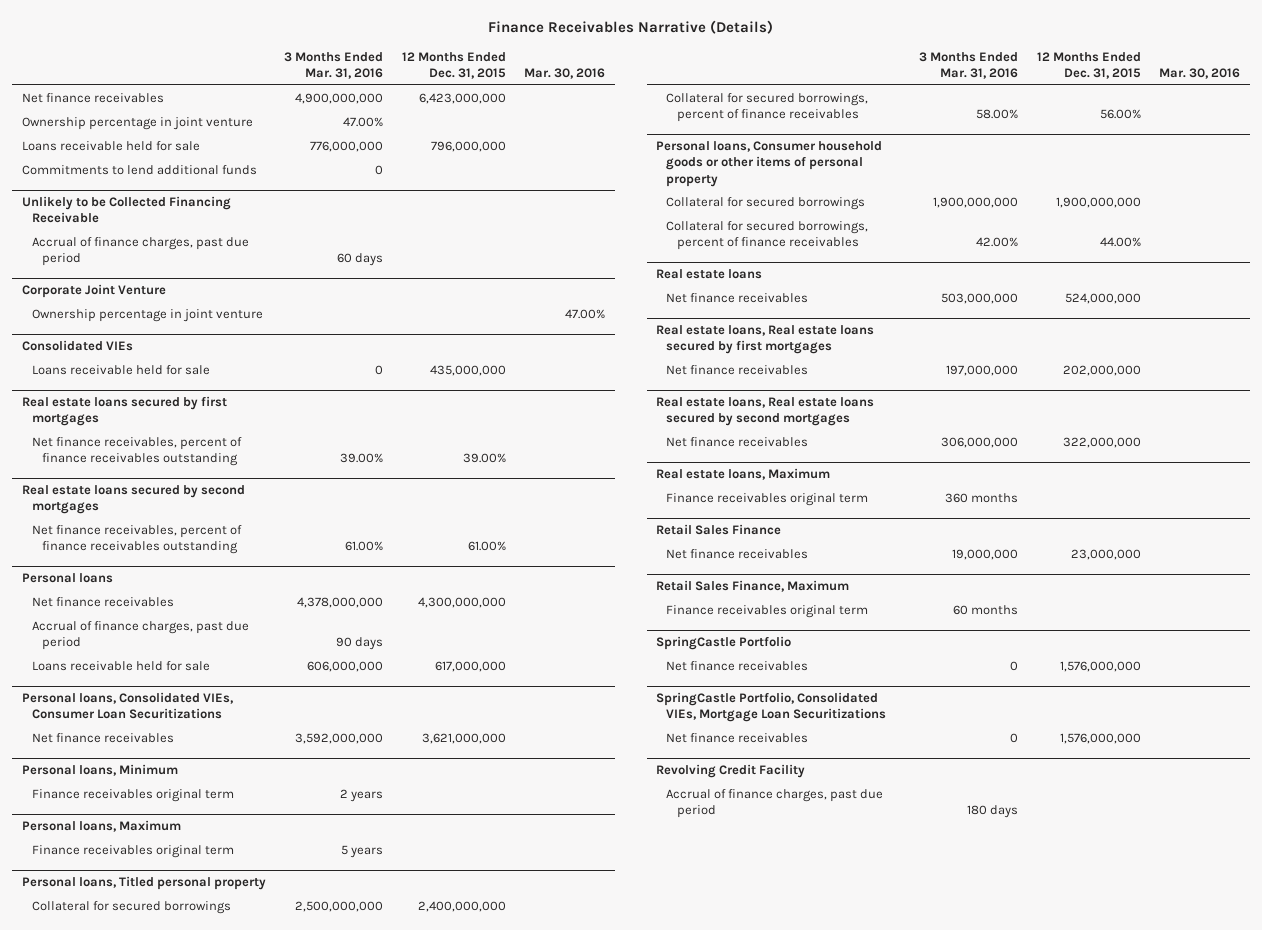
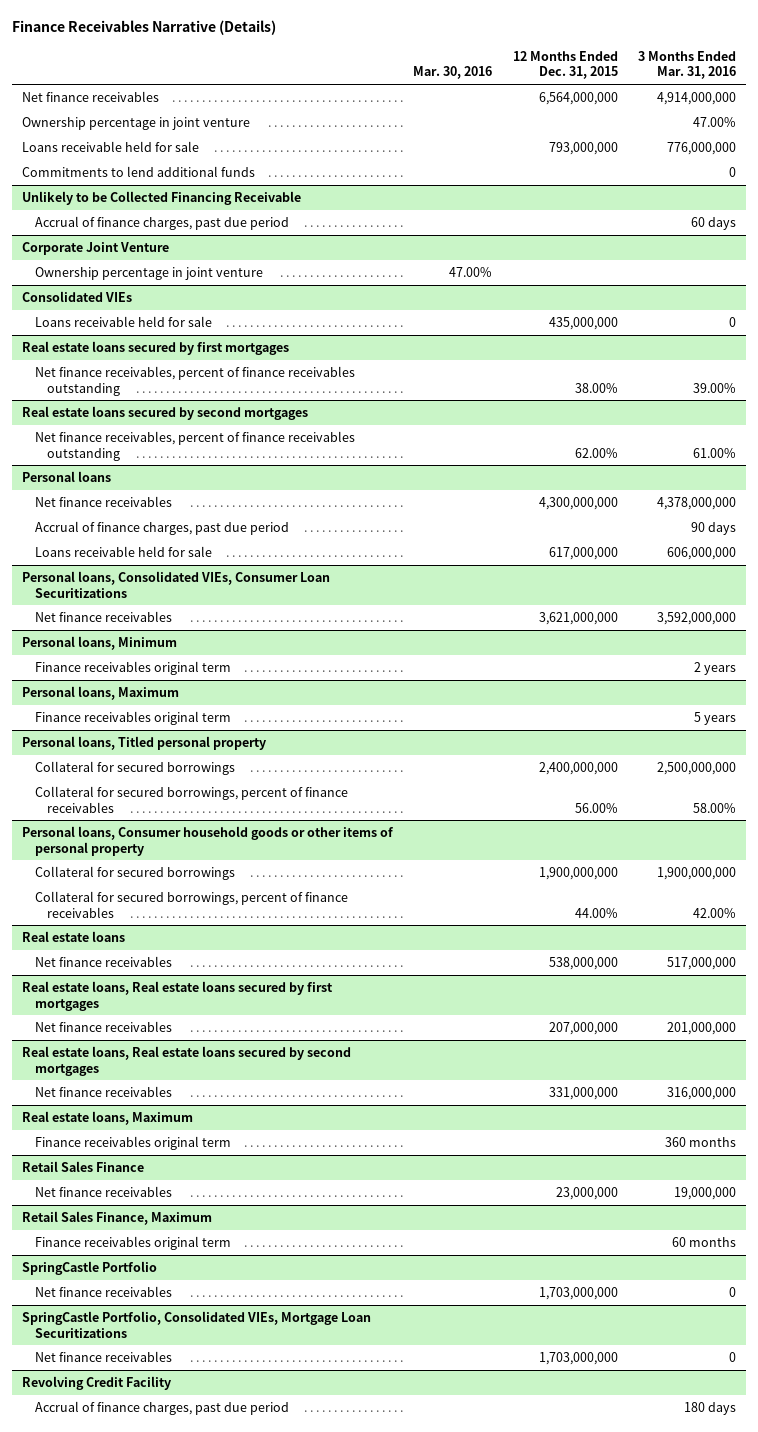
[295,92,384,104] 4,900,000,000 -> [656,91,736,105] 4,914,000,000
[418,92,506,104] 6,423,000,000 -> [538,91,618,105] 6,564,000,000
[430,140,506,152] 796,000,000 -> [548,141,618,155] 793,000,000
[462,453,506,464] 39.00% -> [574,382,618,393] 38.00%
[467,541,506,552] 61.00% -> [574,447,618,458] 62.00%
[940,292,1018,304] 503,000,000 -> [666,956,736,970] 517,000,000
[1064,292,1141,304] 524,000,000 -> [548,956,618,970] 538,000,000
[945,364,1018,376] 197,000,000 -> [666,1021,736,1035] 201,000,000
[1062,364,1141,376] 202,000,000 -> [548,1021,618,1035] 207,000,000
[940,436,1018,448] 306,000,000 -> [666,1086,736,1100] 316,000,000
[1062,436,1141,448] 322,000,000 -> [548,1086,618,1100] 331,000,000
[1059,660,1141,672] 1,576,000,000 -> [538,1286,618,1300] 1,703,000,000
[1059,732,1141,744] 1,576,000,000 -> [538,1351,618,1365] 1,703,000,000

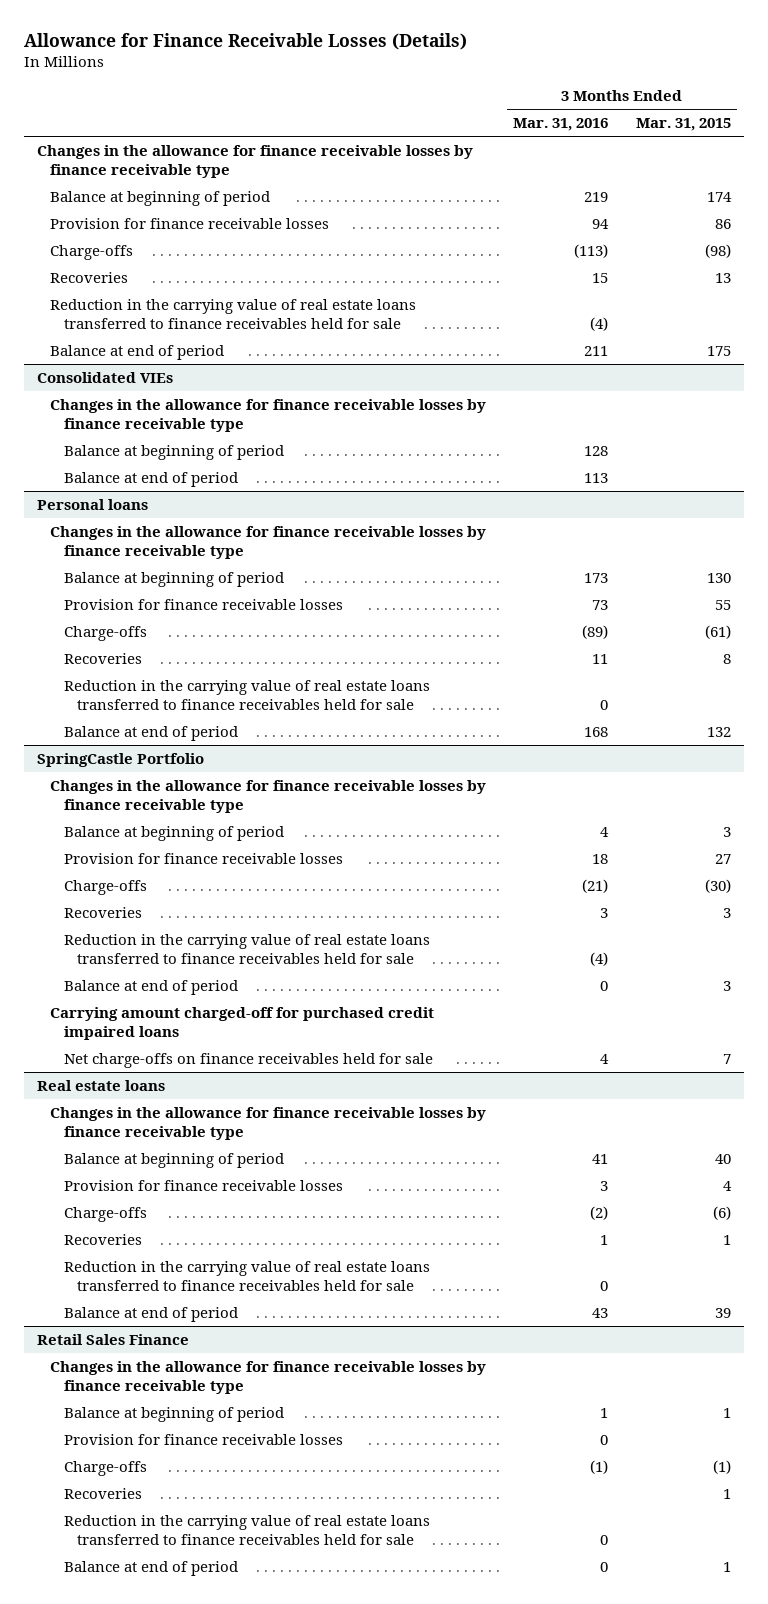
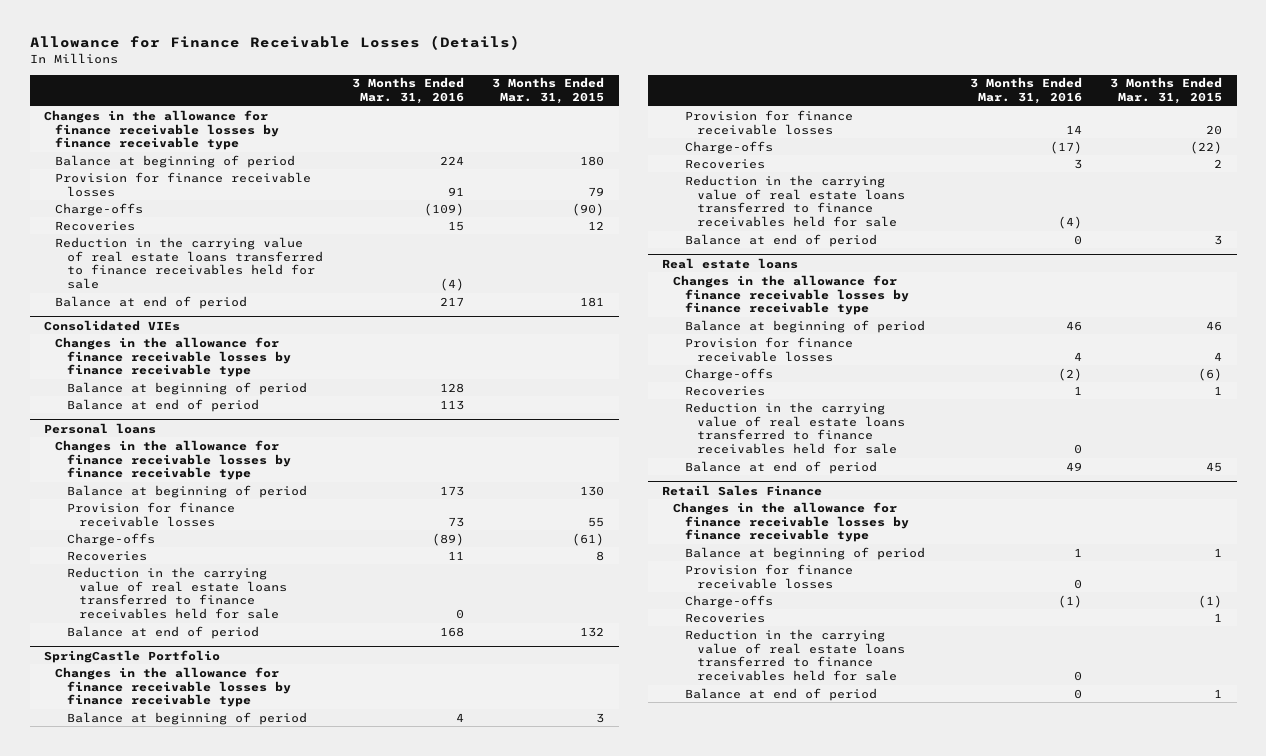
[584,191,609,202] 219 -> [439,155,464,165] 224
[706,191,732,202] 174 -> [580,155,605,166] 180
[592,218,610,229] 94 -> [447,186,464,196] 91
[714,218,731,229] 86 -> [588,186,605,196] 79
[574,243,609,258] (113) -> [423,202,464,216] (109)
[704,243,731,258] (98) -> [572,202,605,216] (90)
[714,272,731,283] 13 -> [588,220,605,230] 12
[584,345,609,356] 211 -> [439,296,464,306] 217
[706,345,731,356] 175 -> [580,296,605,307] 181
[592,853,609,864] 18 -> [1065,124,1082,134] 14
[714,853,731,864] 27 -> [1206,124,1223,135] 20
[582,878,609,893] (21) -> [1049,140,1082,154] (17)
[704,878,731,893] (30) -> [1190,140,1223,154] (22)
[722,907,731,918] 3 -> [1214,158,1223,168] 2
[50,1006,435,1041] Carrying amount charged-off for purchased credit impaired loans -> none
[63,1052,433,1068] Net charge-offs on finance receivables held for sale -> none
[592,1153,609,1164] 41 -> [1065,320,1082,331] 46
[714,1153,731,1164] 40 -> [1206,320,1223,331] 46
[600,1180,609,1191] 3 -> [1073,351,1082,361] 4
[592,1307,609,1318] 43 -> [1065,461,1082,471] 49
[714,1307,731,1318] 39 -> [1206,461,1223,472] 45

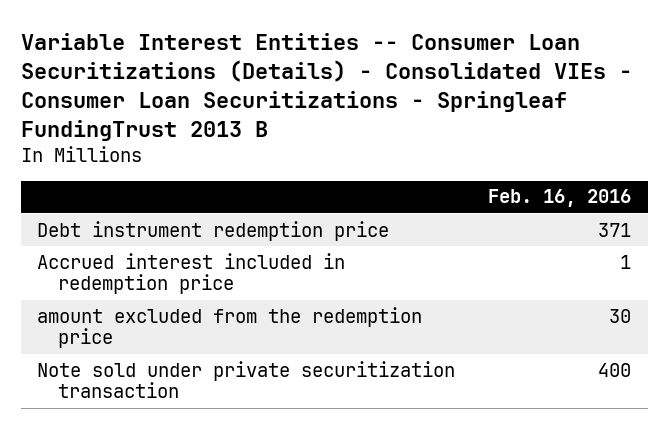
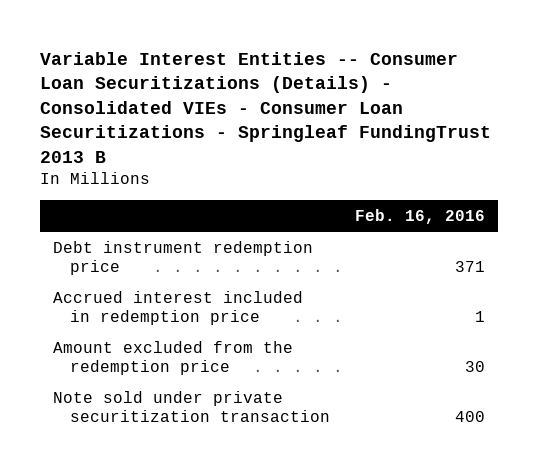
[37,306,423,349] amount excluded from the redemption price -> [53,340,294,375] Amount excluded from the redemption price

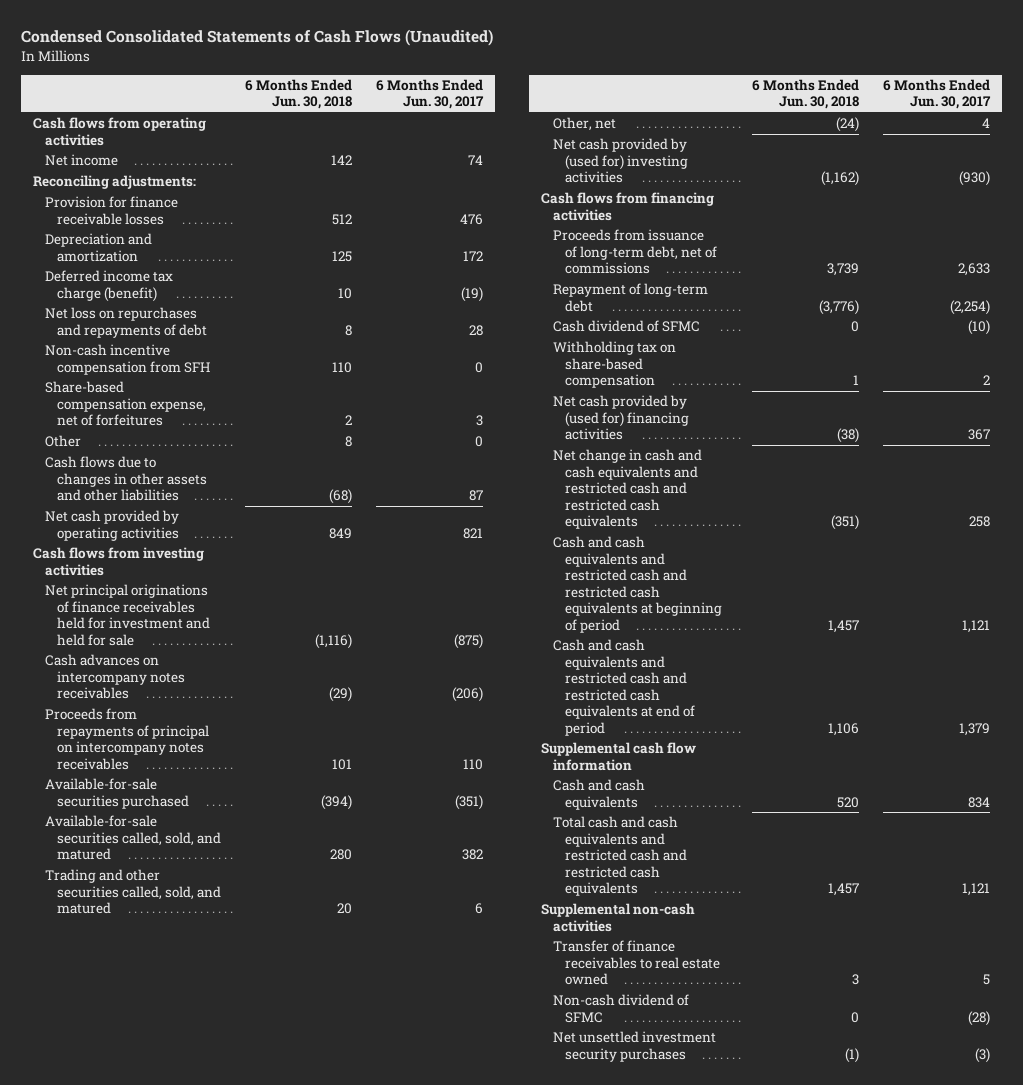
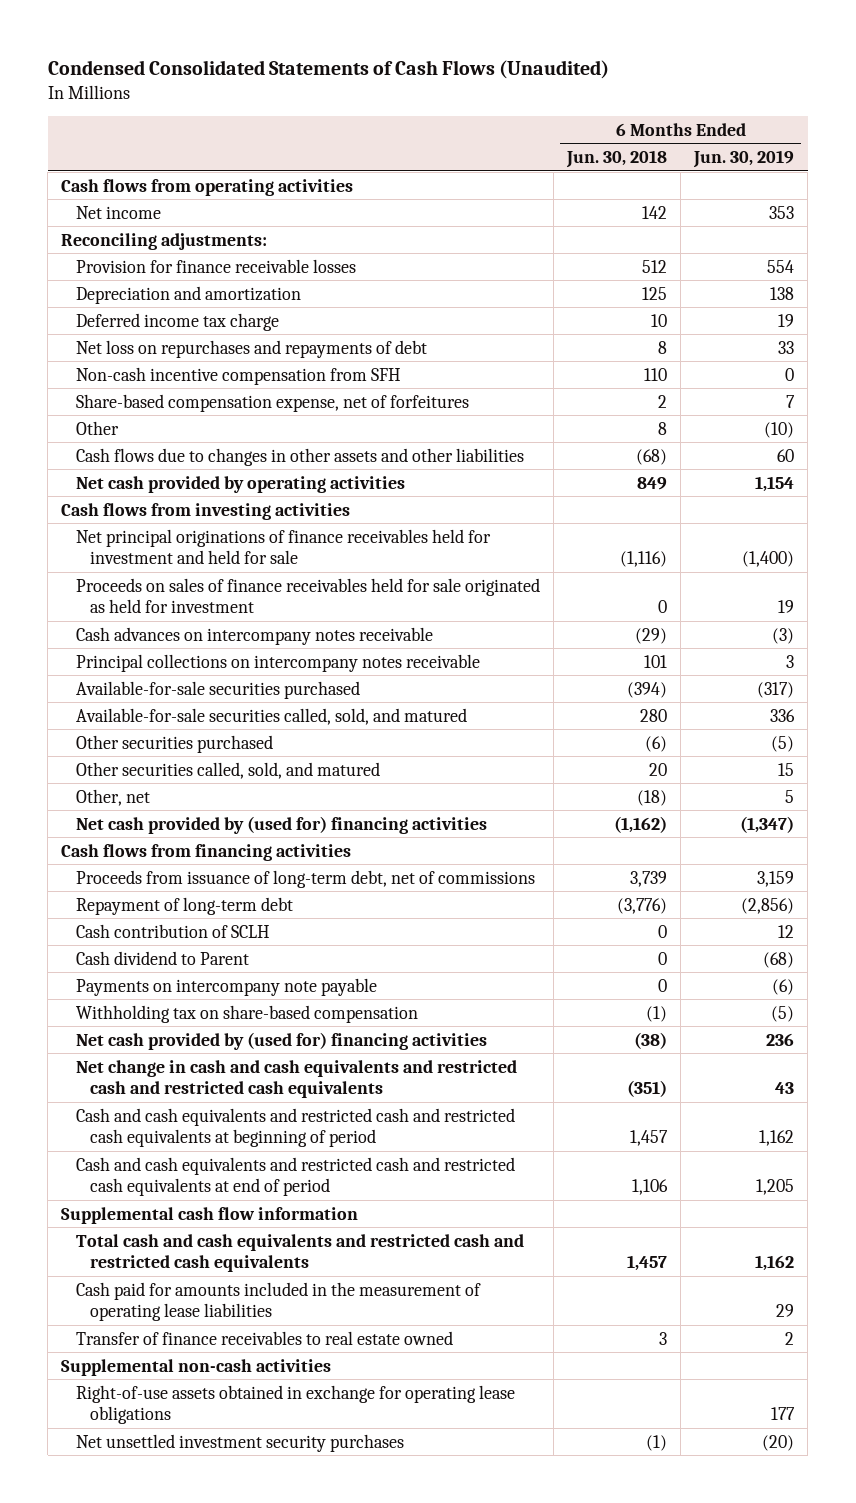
[375,78,484,110] 6 Months Ended Jun. 30, 2017 -> none
none -> [693,150,795,169] Jun. 30, 2019
[45,270,174,302] Deferred income tax charge (benefit) -> [75,312,279,331] Deferred income tax charge
none -> [75,577,540,614] Proceeds on sales of finance receivables held for sale originated as held for investment
[45,654,186,700] Cash advances on intercompany notes receivables -> [75,626,433,645] Cash advances on intercompany notes receivable
[45,708,210,770] Proceeds from repayments of principal on intercompany notes receivables -> [75,653,480,672] Principal collections on intercompany notes receivable
none -> [75,734,273,753] Other securities purchased
[45,869,222,915] Trading and other securities called, sold, and matured -> [75,761,380,779] Other securities called, sold, and matured
[836,117,860,133] (24) -> [636,789,667,806] (18)
[552,138,688,184] Net cash provided by (used for) investing activities -> [75,815,487,834] Net cash provided by (used for) financing activities
none -> [75,923,270,938] Cash contribution of SCLH
[552,320,700,333] Cash dividend of SFMC -> [75,950,249,965] Cash dividend to Parent
none -> [75,977,377,996] Payments on intercompany note payable
[853,375,860,386] 1 -> [645,1005,667,1022] (1)
[552,779,645,810] Cash and cash equivalents -> none
none -> [75,1281,481,1322] Cash paid for amounts included in the measurement of operating lease liabilities
[552,994,689,1023] Non-cash dividend of SFMC -> none
[540,903,695,932] Supplemental non-cash activities -> [61,1358,332,1376] Supplemental non-cash activities
none -> [75,1384,515,1425] Right-of-use assets obtained in exchange for operating lease obligations

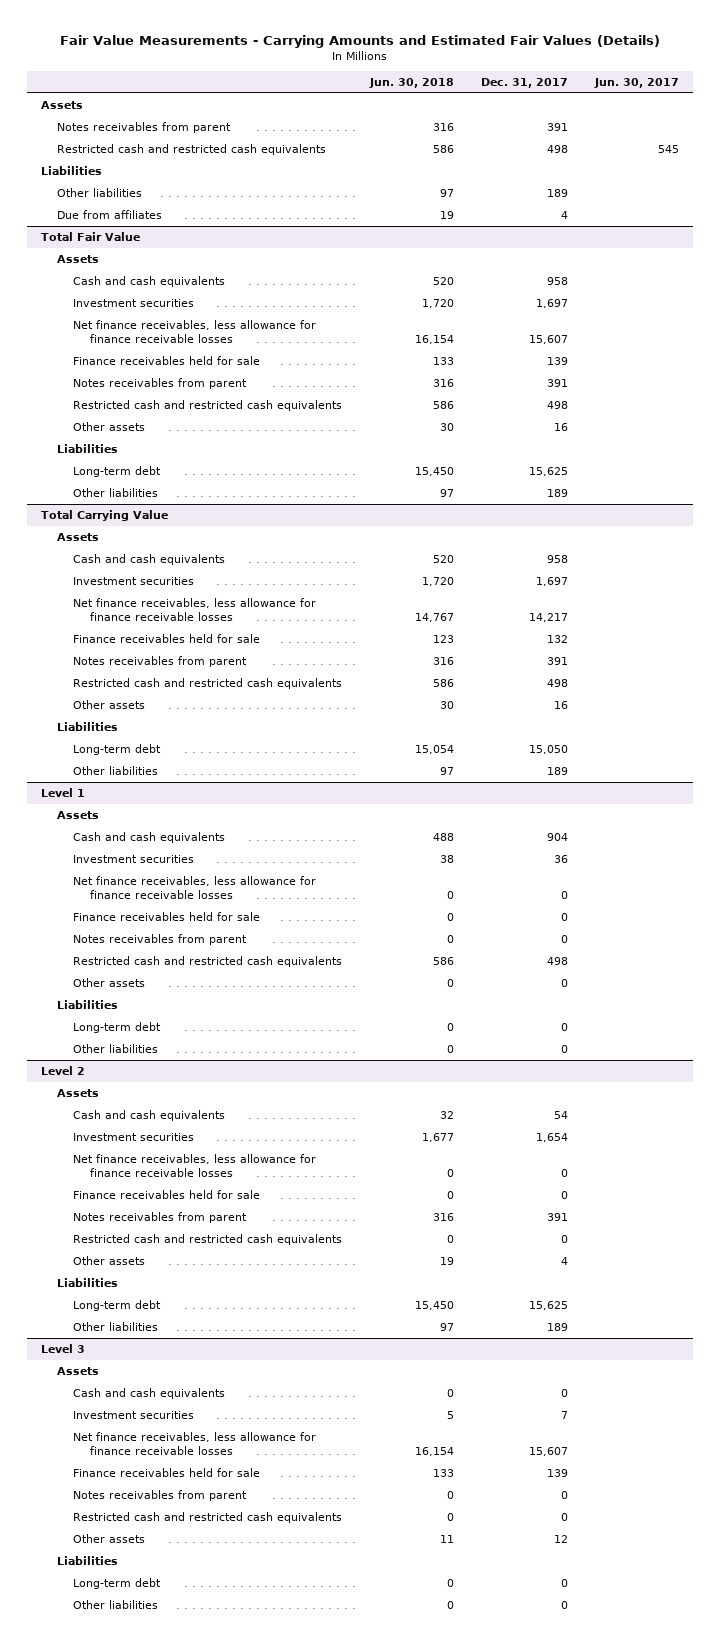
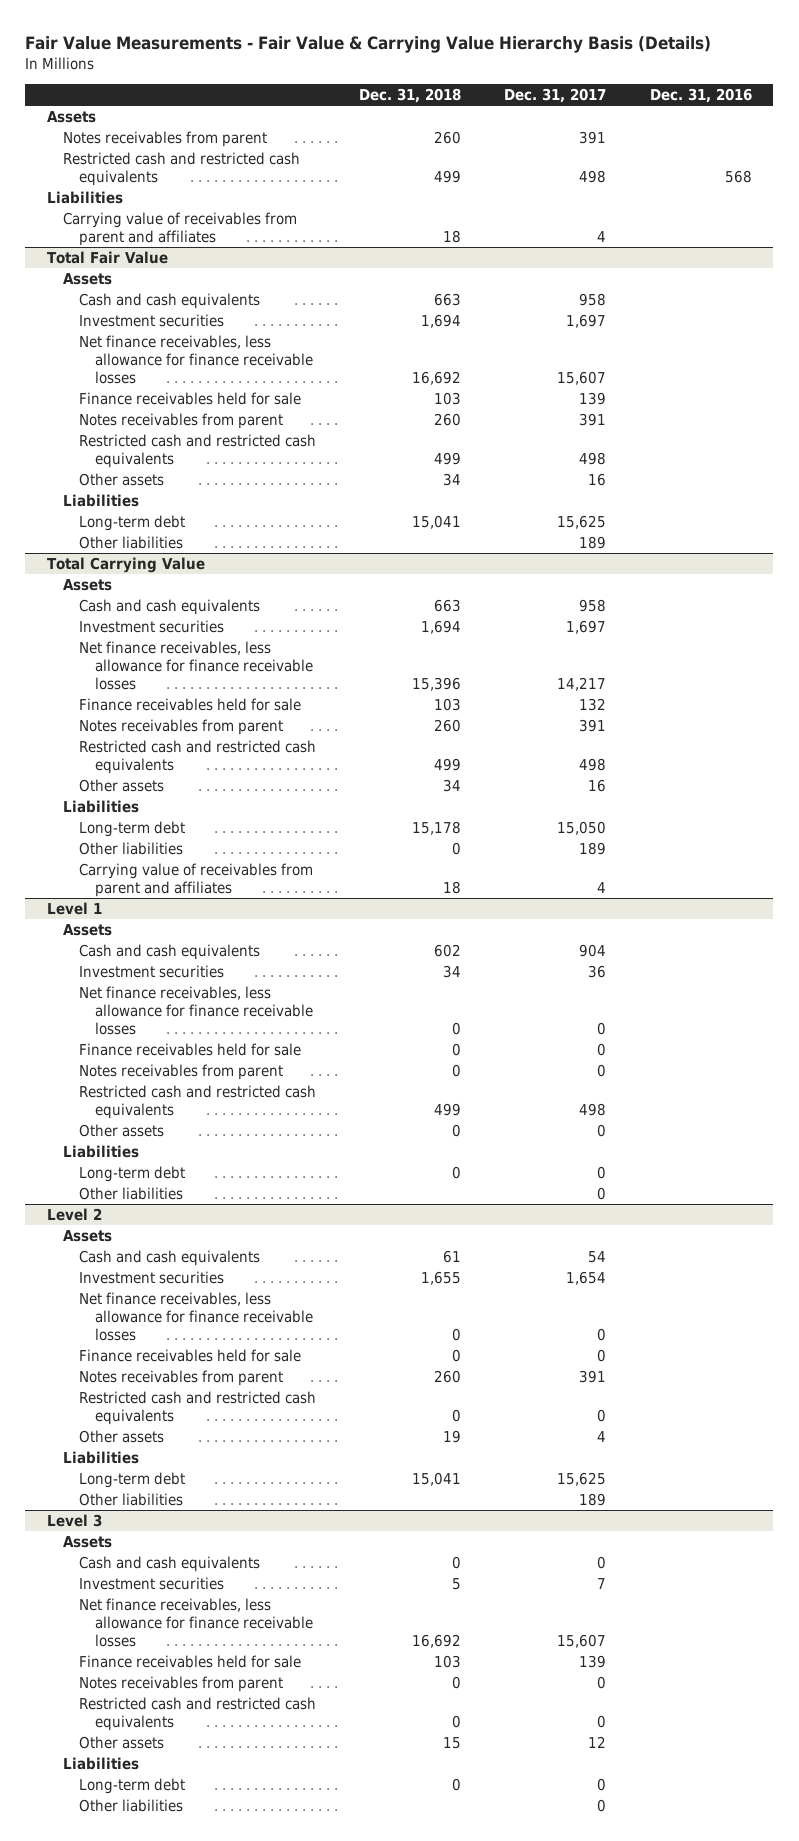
[59,34,660,48] Fair Value Measurements - Carrying Amounts and Estimated Fair Values (Details) -> [25,35,712,53] Fair Value Measurements - Fair Value & Carrying Value Hierarchy Basis (Details)
[368,77,454,88] Jun. 30, 2018 -> none
[593,77,679,88] Jun. 30, 2017 -> none
none -> [359,87,462,103] Dec. 31, 2018
none -> [649,87,752,103] Dec. 31, 2016
[57,188,143,198] Other liabilities -> none
[57,210,163,220] Due from affiliates -> [63,212,298,246] Carrying value of receivables from parent and affiliates
none -> [78,863,313,897] Carrying value of receivables from parent and affiliates

